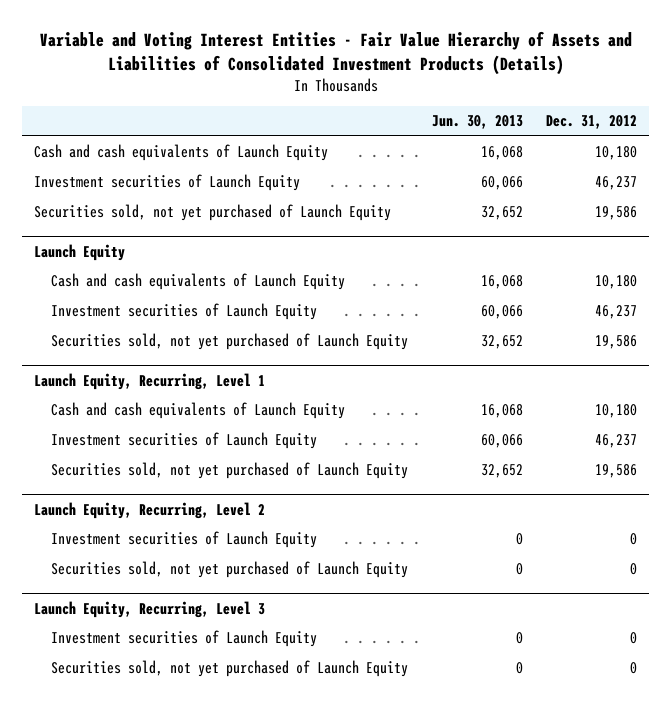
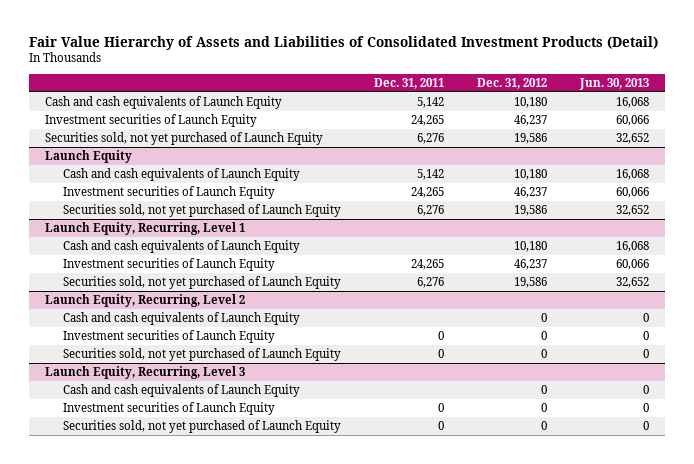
[39,31,632,76] Variable and Voting Interest Entities - Fair Value Hierarchy of Assets and Liabilities of Consolidated Investment Products (Details) -> [28,35,658,50] Fair Value Hierarchy of Assets and Liabilities of Consolidated Investment Products (Detail)
none -> [374,78,445,90] Dec. 31, 2011
none -> [63,311,301,325] Cash and cash equivalents of Launch Equity
none -> [63,383,301,397] Cash and cash equivalents of Launch Equity

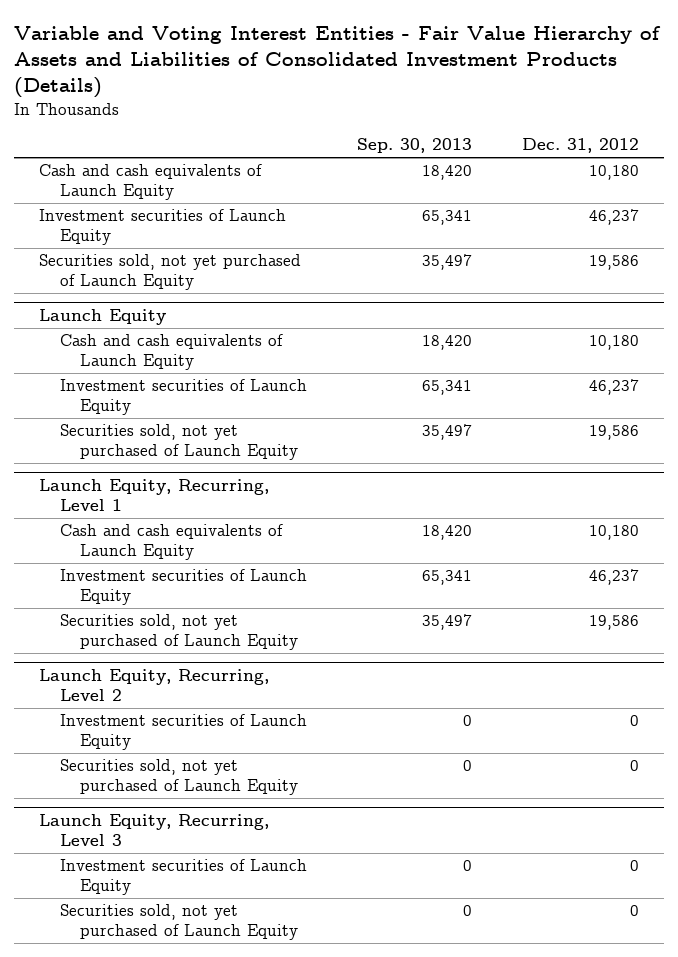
[28,35,658,50] Fair Value Hierarchy of Assets and Liabilities of Consolidated Investment Products (Detail) -> [13,26,661,99] Variable and Voting Interest Entities - Fair Value Hierarchy of Assets and Liabilities of Consolidated Investment Products (Details)
[374,78,445,90] Dec. 31, 2011 -> none
[578,78,649,91] Jun. 30, 2013 -> none
none -> [356,138,472,154] Sep. 30, 2013
[63,311,301,325] Cash and cash equivalents of Launch Equity -> none
[63,383,301,397] Cash and cash equivalents of Launch Equity -> none

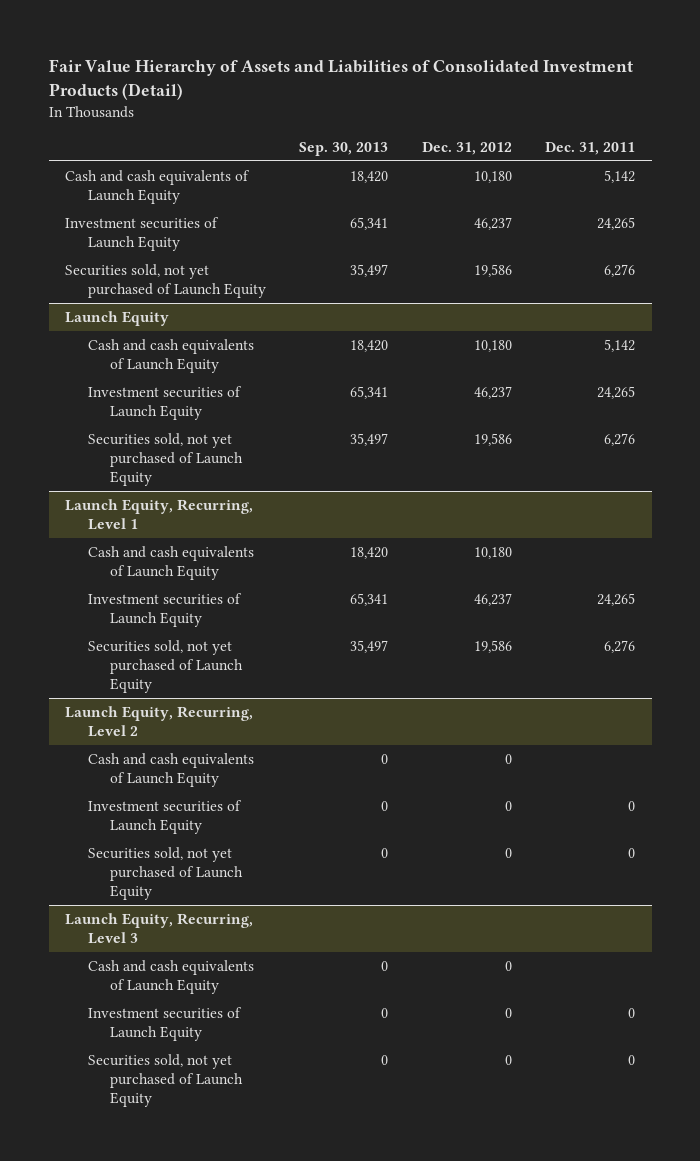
[13,26,661,99] Variable and Voting Interest Entities - Fair Value Hierarchy of Assets and Liabilities of Consolidated Investment Products (Details) -> [48,59,633,101] Fair Value Hierarchy of Assets and Liabilities of Consolidated Investment Products (Detail)
none -> [545,141,636,155] Dec. 31, 2011
none -> [87,753,254,787] Cash and cash equivalents of Launch Equity
none -> [87,960,254,994] Cash and cash equivalents of Launch Equity

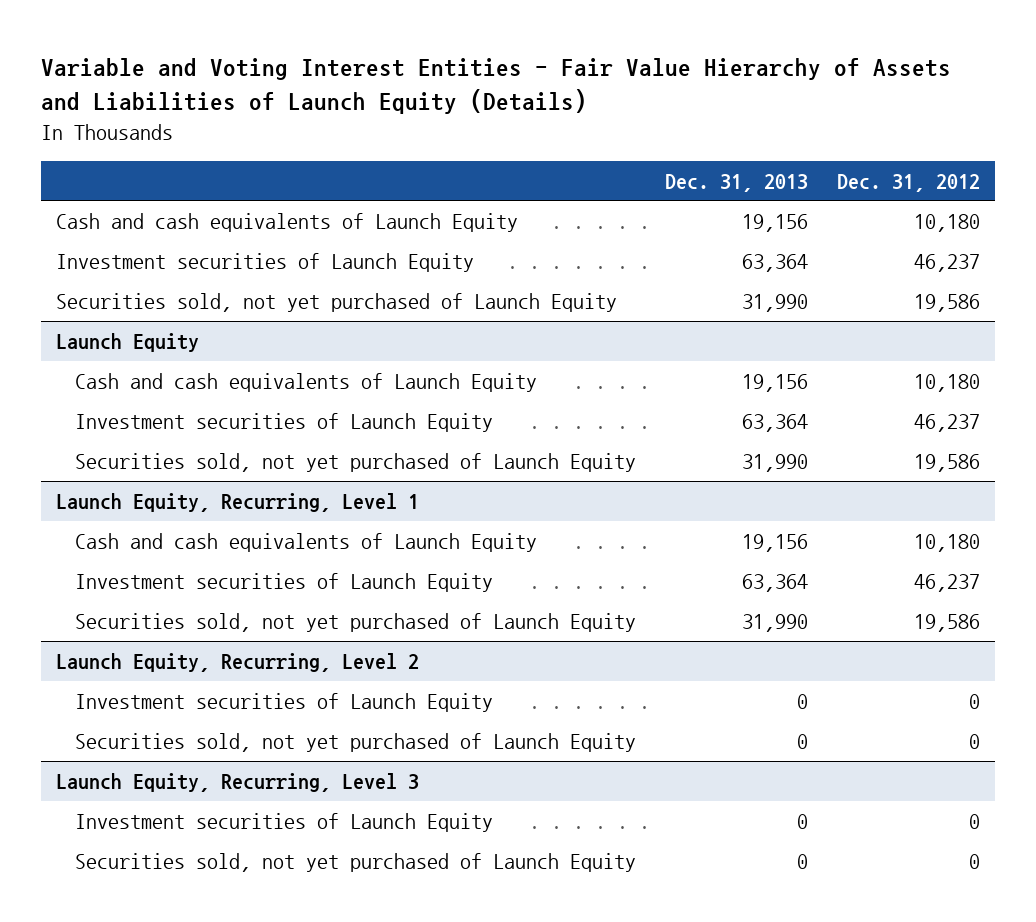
[48,59,633,101] Fair Value Hierarchy of Assets and Liabilities of Consolidated Investment Products (Detail) -> [41,58,952,115] Variable and Voting Interest Entities - Fair Value Hierarchy of Assets and Liabilities of Launch Equity (Details)
[299,141,389,156] Sep. 30, 2013 -> none
[545,141,636,155] Dec. 31, 2011 -> none
none -> [664,173,808,192] Dec. 31, 2013
[87,753,254,787] Cash and cash equivalents of Launch Equity -> none
[87,960,254,994] Cash and cash equivalents of Launch Equity -> none

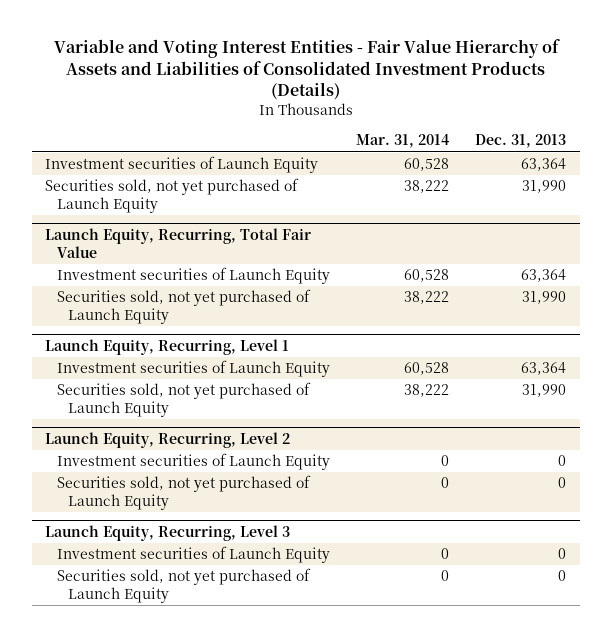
[41,58,952,115] Variable and Voting Interest Entities - Fair Value Hierarchy of Assets and Liabilities of Launch Equity (Details) -> [53,39,560,101] Variable and Voting Interest Entities - Fair Value Hierarchy of Assets and Liabilities of Consolidated Investment Products (Details)
[837,173,981,192] Dec. 31, 2012 -> none
none -> [355,134,449,149] Mar. 31, 2014
[55,212,518,232] Cash and cash equivalents of Launch Equity -> none
[55,332,199,352] Launch Equity -> none
[74,372,537,392] Cash and cash equivalents of Launch Equity -> none
none -> [44,228,311,259] Launch Equity, Recurring, Total Fair Value
[74,532,537,552] Cash and cash equivalents of Launch Equity -> none

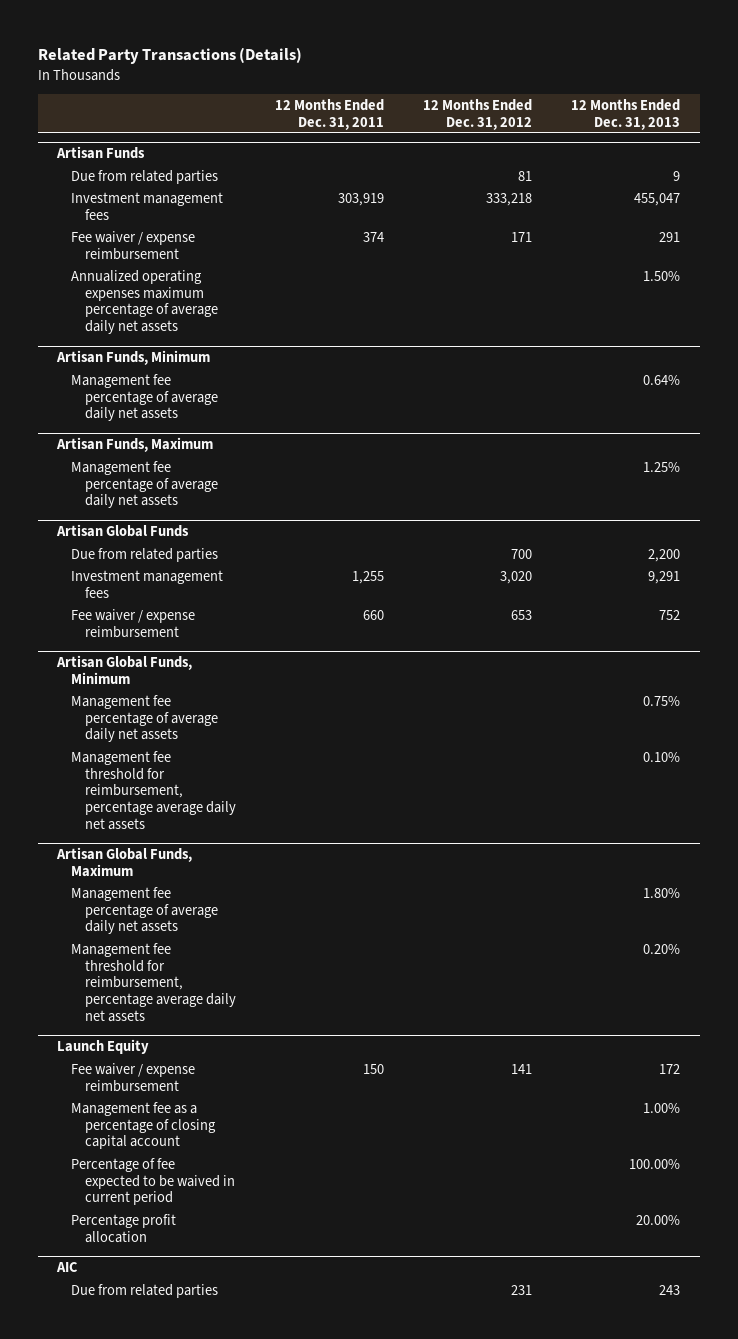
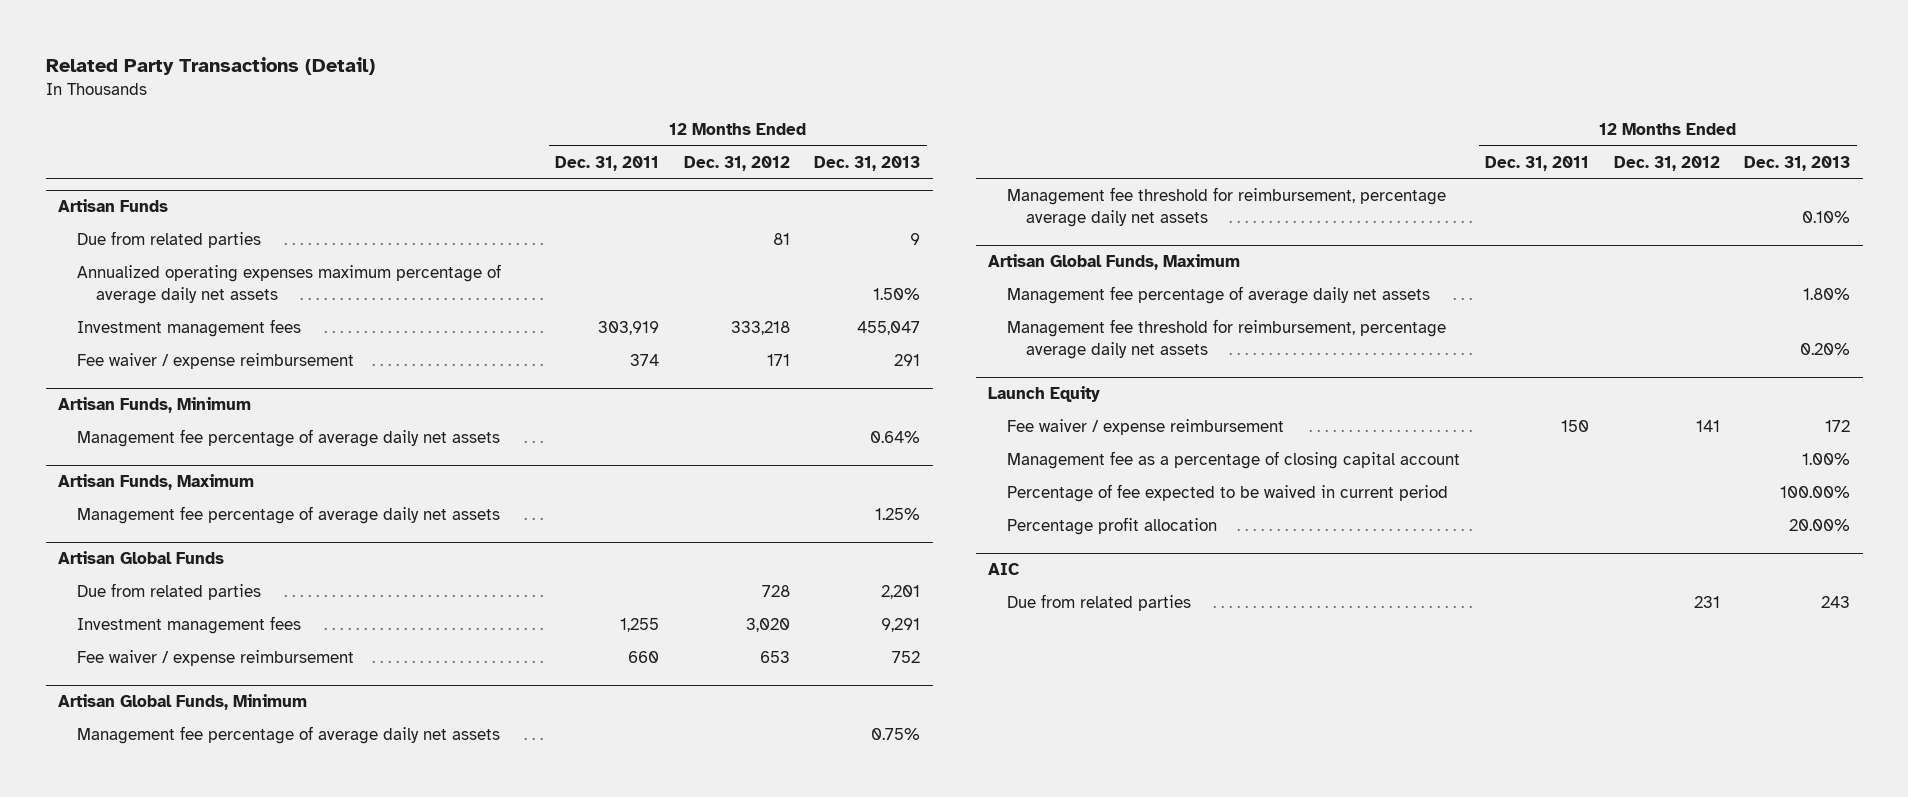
[37,47,302,65] Related Party Transactions (Details) -> [45,57,375,76] Related Party Transactions (Detail)
[71,269,219,335] Annualized operating expenses maximum percentage of average daily net assets -> [77,264,502,305] Annualized operating expenses maximum percentage of average daily net assets
[511,548,533,559] 700 -> [761,585,790,598] 728
[648,548,681,562] 2,200 -> [881,585,921,600] 2,201

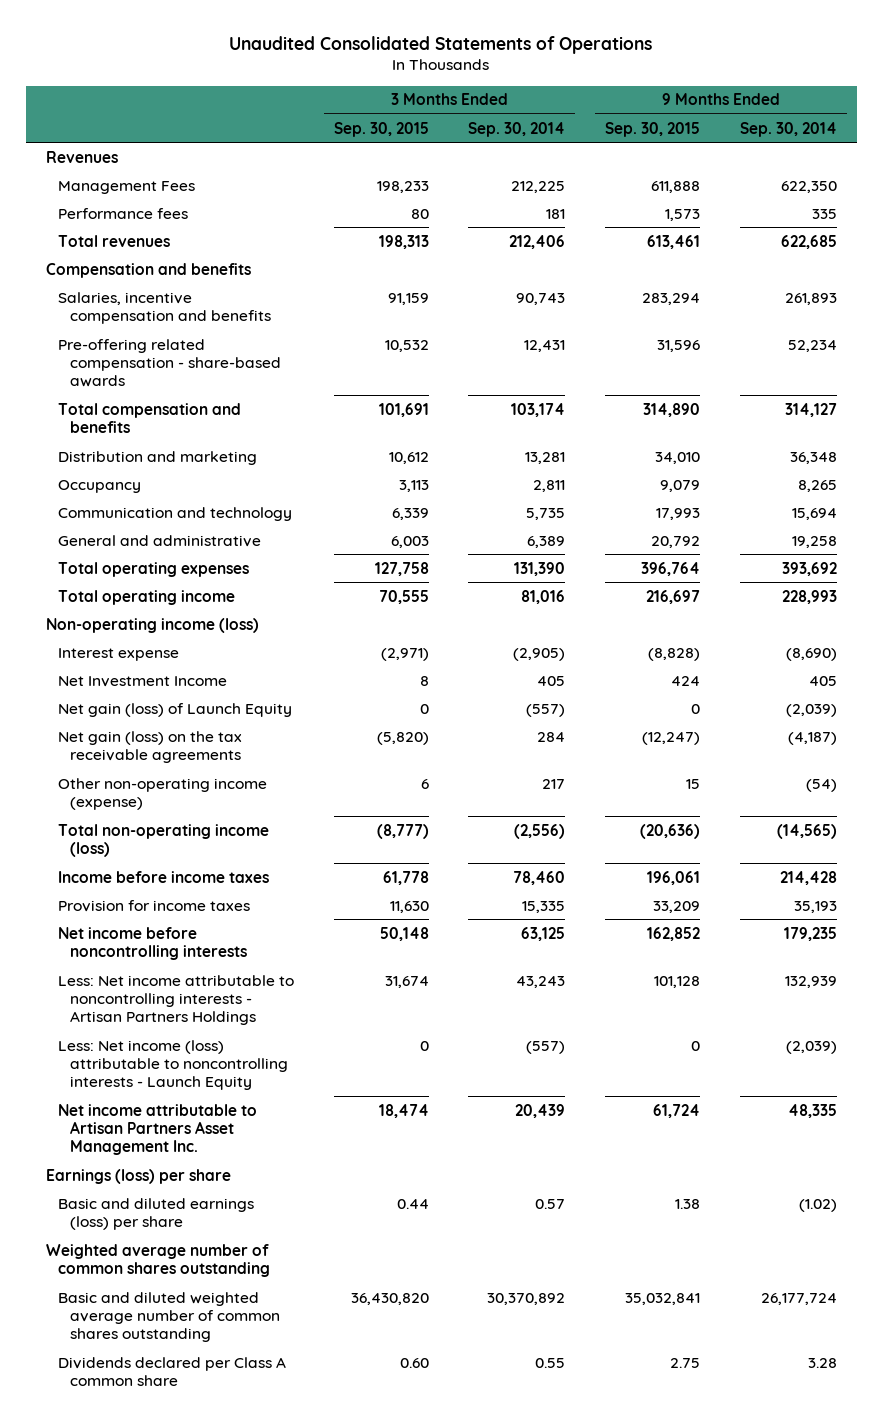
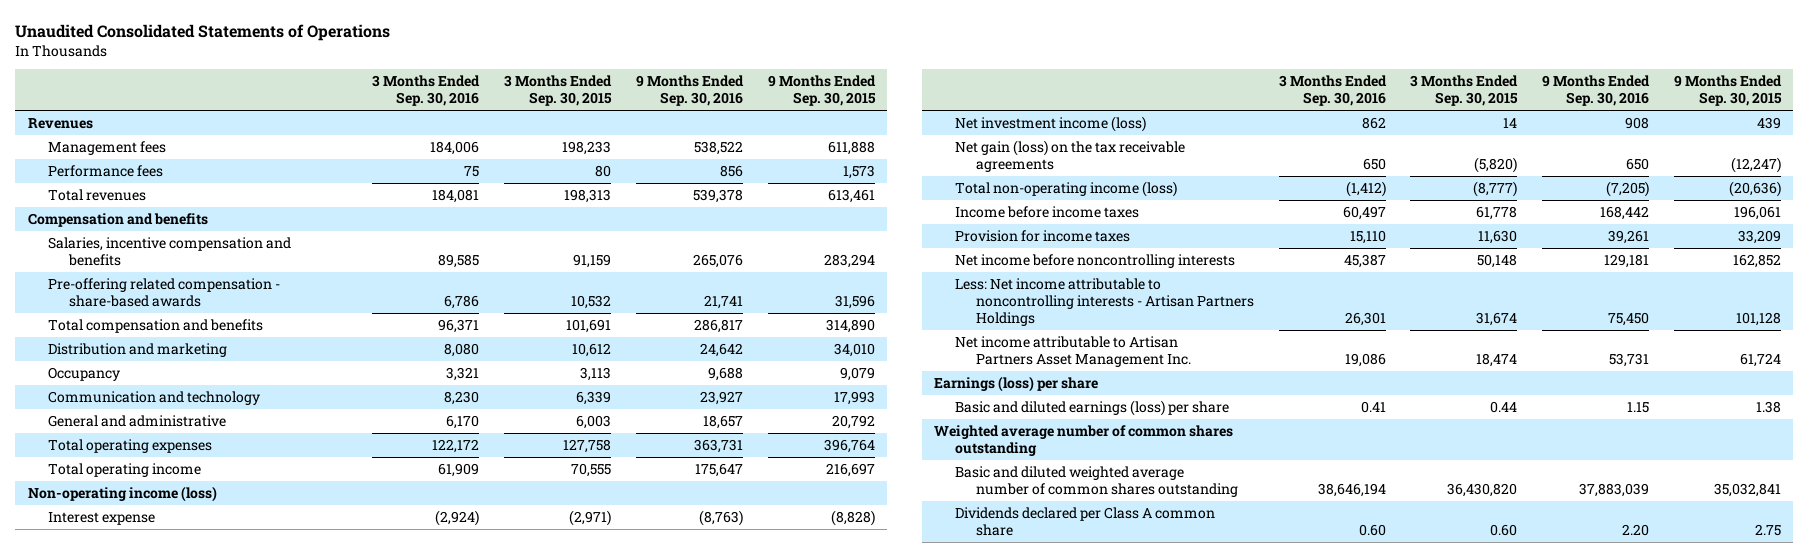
[468,121,566,137] Sep. 30, 2014 -> none
[740,121,838,137] Sep. 30, 2014 -> none
none -> [372,75,481,107] 3 Months Ended Sep. 30, 2016
none -> [635,75,744,107] 9 Months Ended Sep. 30, 2016
[57,180,195,194] Management Fees -> [48,141,167,156] Management fees
[57,702,292,717] Net gain (loss) of Launch Equity -> none
[57,675,227,687] Net Investment Income -> [954,116,1146,133] Net investment income (loss)
[419,675,429,686] 8 -> [1503,118,1518,129] 14
[671,675,701,686] 424 -> [1757,117,1782,130] 439
[57,777,267,810] Other non-operating income (expense) -> none
[57,1039,288,1091] Less: Net income (loss) attributable to noncontrolling interests - Launch Equity -> none

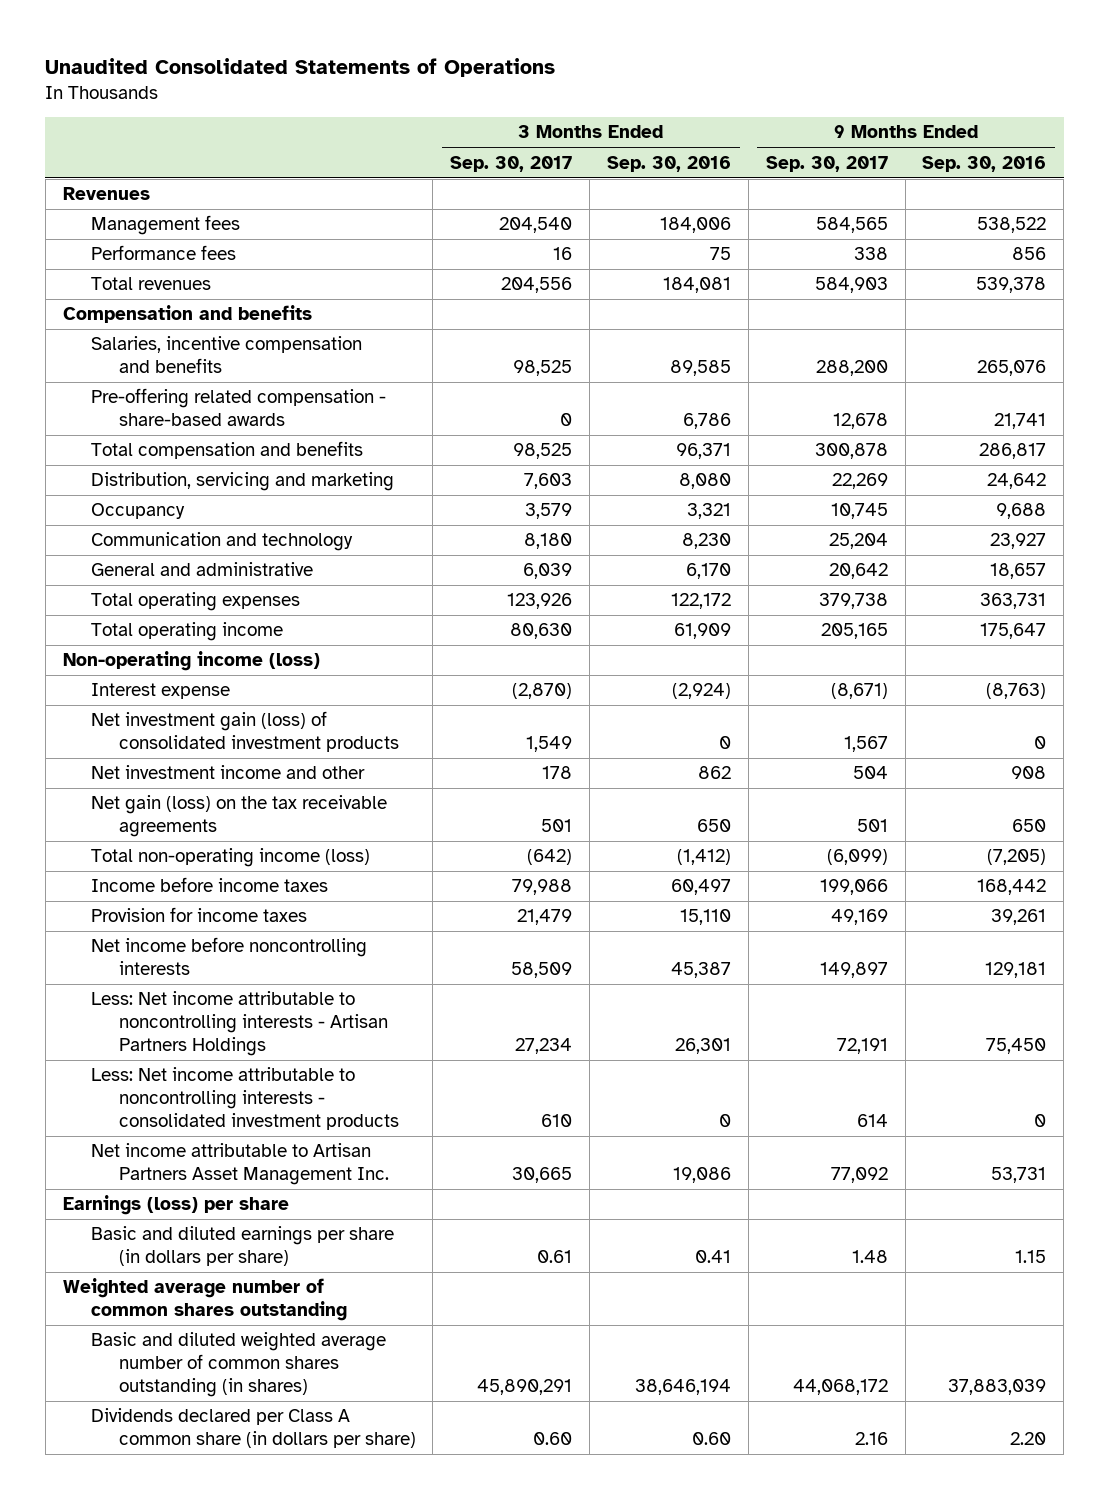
[503,75,612,107] 3 Months Ended Sep. 30, 2015 -> none
[767,75,876,107] 9 Months Ended Sep. 30, 2015 -> none
none -> [450,155,573,172] Sep. 30, 2017
none -> [765,155,888,172] Sep. 30, 2017
[48,343,228,358] Distribution and marketing -> [90,472,394,492] Distribution, servicing and marketing
none -> [90,711,399,753] Net investment gain (loss) of consolidated investment products
[954,116,1146,133] Net investment income (loss) -> [90,765,365,780] Net investment income and other
none -> [90,1067,399,1130] Less: Net income attributable to noncontrolling interests - consolidated investment products
[954,400,1229,417] Basic and diluted earnings (loss) per share -> [90,1226,394,1267] Basic and diluted earnings per share (in dollars per share)
[954,466,1238,497] Basic and diluted weighted average number of common shares outstanding -> [90,1332,386,1397] Basic and diluted weighted average number of common shares outstanding (in shares)
[954,507,1215,536] Dividends declared per Class A common share -> [90,1408,416,1449] Dividends declared per Class A common share (in dollars per share)

